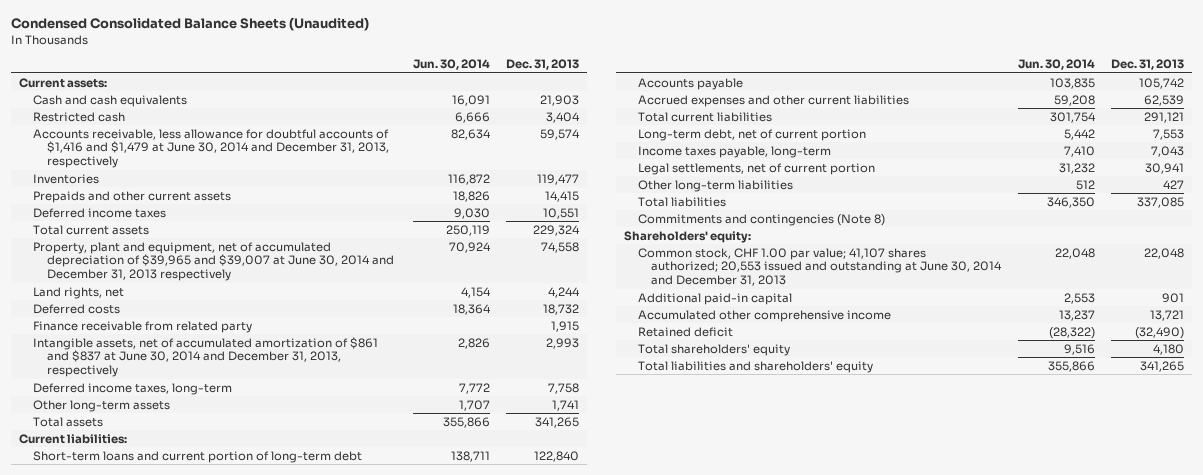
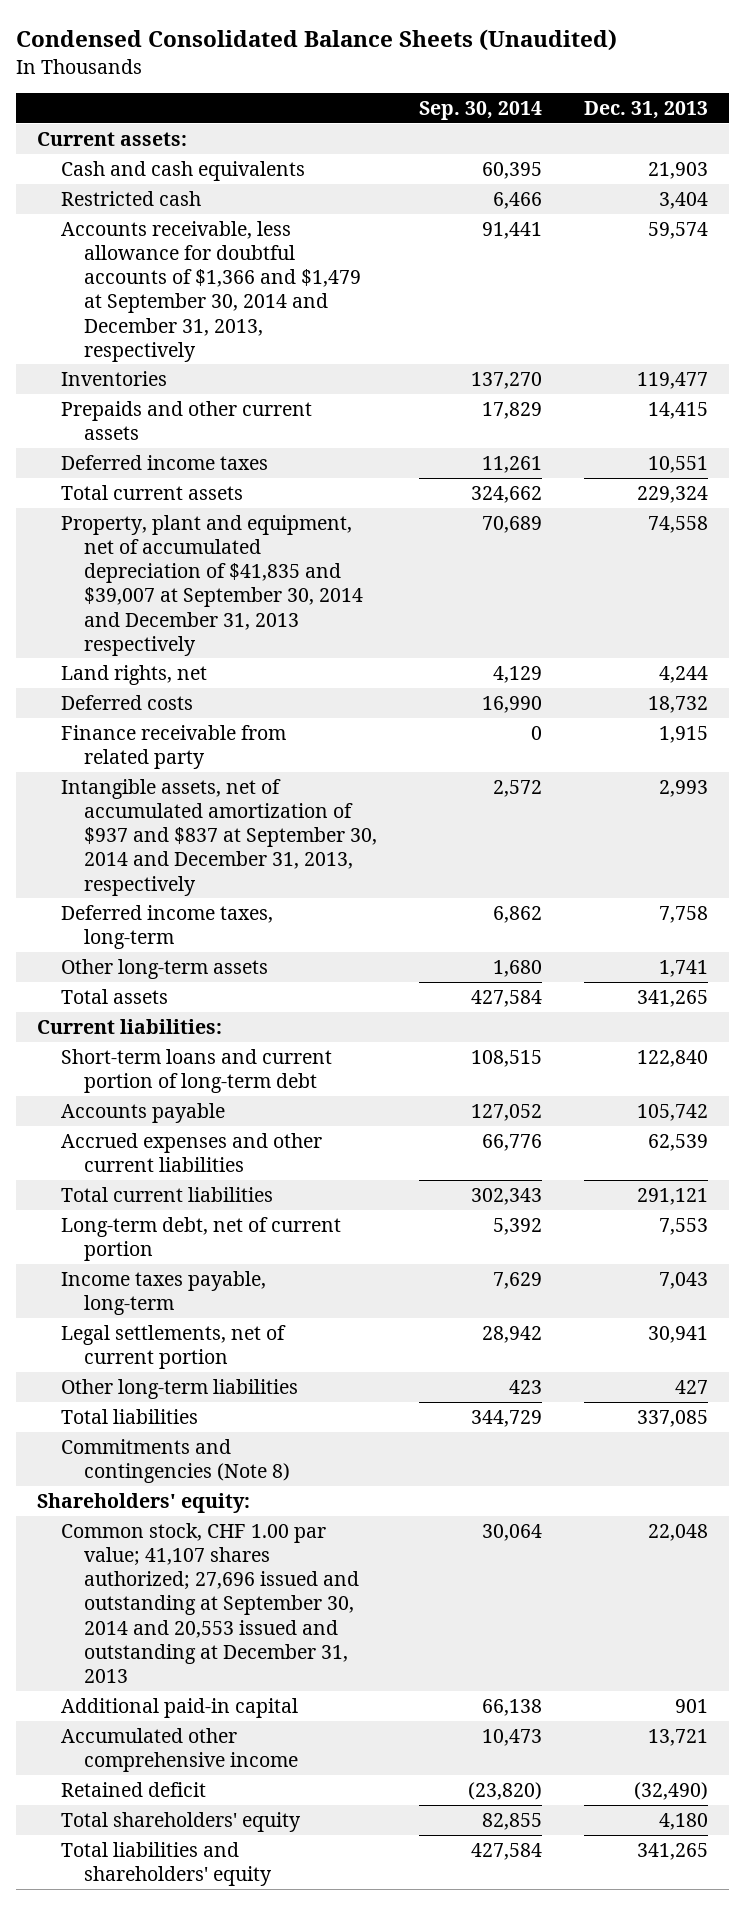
[412,59,490,71] Jun. 30, 2014 -> none
none -> [418,101,542,121] Sep. 30, 2014
[32,128,389,168] Accounts receivable, less allowance for doubtful accounts of $1,416 and $1,479 at June 30, 2014 and December 31, 2013, respectively -> [60,220,361,362] Accounts receivable, less allowance for doubtful accounts of $1,366 and $1,479 at September 30, 2014 and December 31, 2013, respectively
[32,241,394,281] Property, plant and equipment, net of accumulated depreciation of $39,965 and $39,007 at June 30, 2014 and December 31, 2013 respectively -> [60,514,363,656] Property, plant and equipment, net of accumulated depreciation of $41,835 and $39,007 at September 30, 2014 and December 31, 2013 respectively
[32,336,378,377] Intangible assets, net of accumulated amortization of $861 and $837 at June 30, 2014 and December 31, 2013, respectively -> [60,778,377,896] Intangible assets, net of accumulated amortization of $937 and $837 at September 30, 2014 and December 31, 2013, respectively
[637,247,1003,286] Common stock, CHF 1.00 par value; 41,107 shares authorized; 20,553 issued and outstanding at June 30, 2014 and December 31, 2013 -> [60,1522,359,1683] Common stock, CHF 1.00 par value; 41,107 shares authorized; 27,696 issued and outstanding at September 30, 2014 and 20,553 issued and outstanding at December 31, 2013

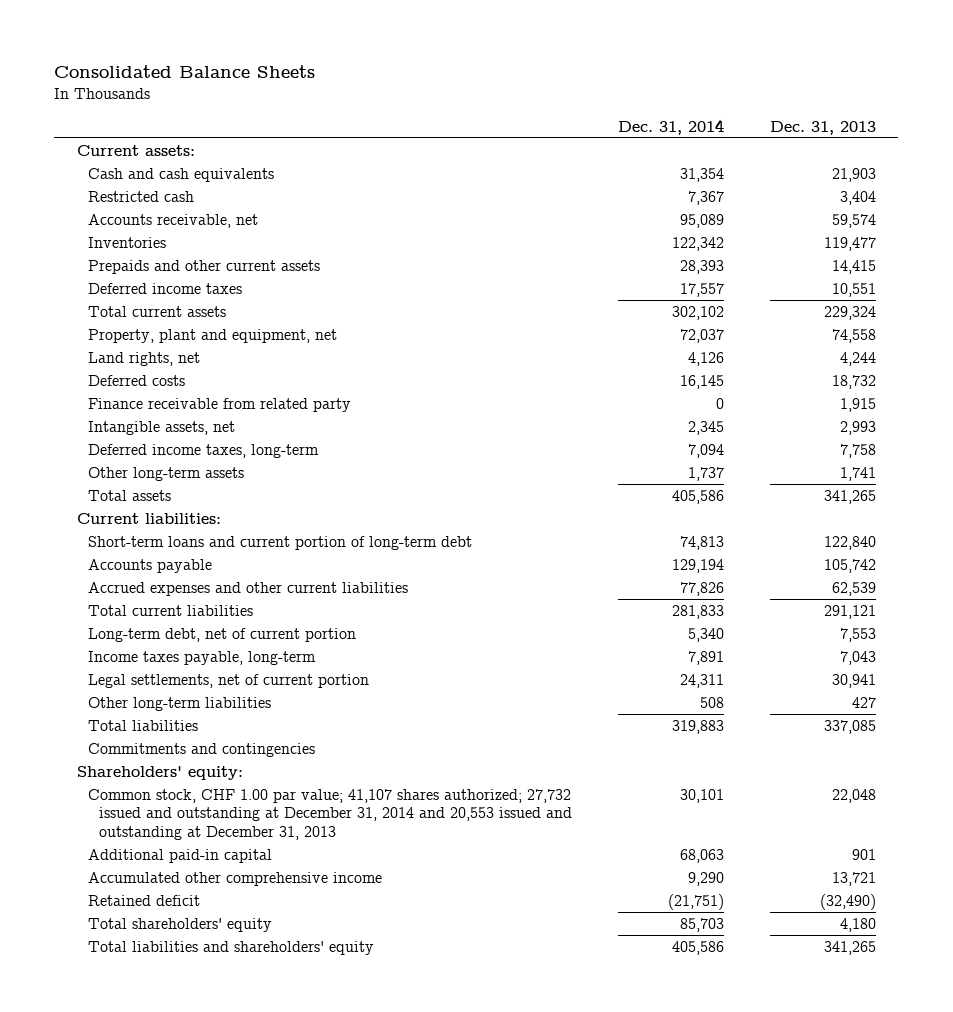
[16,28,618,51] Condensed Consolidated Balance Sheets (Unaudited) -> [54,65,316,79] Consolidated Balance Sheets
[418,101,542,121] Sep. 30, 2014 -> none
none -> [617,118,724,135] Dec. 31, 2014
[60,220,361,362] Accounts receivable, less allowance for doubtful accounts of $1,366 and $1,479 at September 30, 2014 and December 31, 2013, respectively -> [88,213,259,228] Accounts receivable, net
[60,514,363,656] Property, plant and equipment, net of accumulated depreciation of $41,835 and $39,007 at September 30, 2014 and December 31, 2013 respectively -> [88,328,338,343] Property, plant and equipment, net
[60,778,377,896] Intangible assets, net of accumulated amortization of $937 and $837 at September 30, 2014 and December 31, 2013, respectively -> [88,420,236,435] Intangible assets, net
[60,1438,290,1484] Commitments and contingencies (Note 8) -> [88,742,316,757] Commitments and contingencies
[60,1522,359,1683] Common stock, CHF 1.00 par value; 41,107 shares authorized; 27,696 issued and outstanding at September 30, 2014 and 20,553 issued and outstanding at December 31, 2013 -> [88,788,573,840] Common stock, CHF 1.00 par value; 41,107 shares authorized; 27,732 issued and outstanding at December 31, 2014 and 20,553 issued and outstanding at December 31, 2013

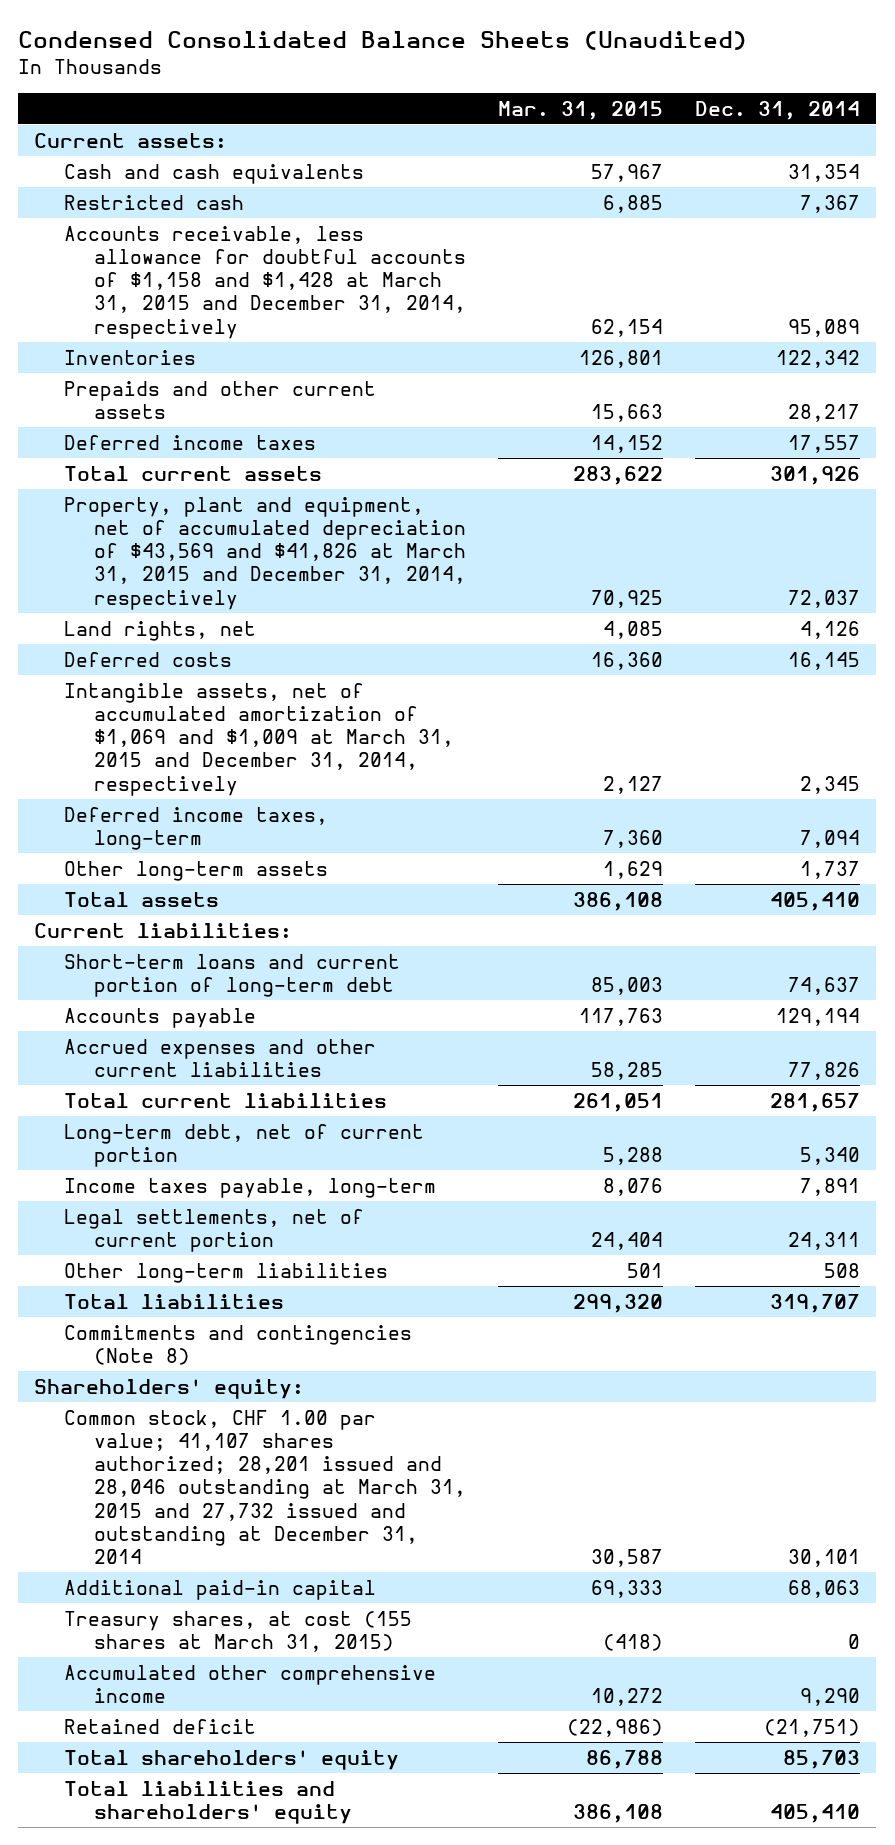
[54,65,316,79] Consolidated Balance Sheets -> [18,31,748,51] Condensed Consolidated Balance Sheets (Unaudited)
[769,120,876,135] Dec. 31, 2013 -> none
none -> [498,100,664,120] Mar. 31, 2015
[88,213,259,228] Accounts receivable, net -> [64,225,467,339] Accounts receivable, less allowance for doubtful accounts of $1,158 and $1,428 at March 31, 2015 and December 31, 2014, respectively
[679,259,724,274] 28,393 -> [788,403,861,422] 28,217
[671,305,724,320] 302,102 -> [770,465,861,485] 301,926
[88,328,338,343] Property, plant and equipment, net -> [64,496,467,610] Property, plant and equipment, net of accumulated depreciation of $43,569 and $41,826 at March 31, 2015 and December 31, 2014, respectively
[88,397,352,412] Finance receivable from related party -> none
[88,420,236,435] Intangible assets, net -> [64,682,455,796] Intangible assets, net of accumulated amortization of $1,069 and $1,009 at March 31, 2015 and December 31, 2014, respectively
[671,489,724,504] 405,586 -> [770,891,861,911] 405,410
[679,535,724,550] 74,813 -> [788,976,861,995] 74,637
[671,604,724,619] 281,833 -> [770,1092,861,1112] 281,657
[671,719,724,734] 319,883 -> [770,1293,861,1313] 319,707
[88,742,316,757] Commitments and contingencies -> [64,1324,413,1365] Commitments and contingencies (Note 8)
[88,788,573,840] Common stock, CHF 1.00 par value; 41,107 shares authorized; 27,732 issued and outstanding at December 31, 2014 and 20,553 issued and outstanding at December 31, 2013 -> [64,1409,467,1565] Common stock, CHF 1.00 par value; 41,107 shares authorized; 28,201 issued and 28,046 outstanding at March 31, 2015 and 27,732 issued and outstanding at December 31, 2014
none -> [64,1610,413,1652] Treasury shares, at cost (155 shares at March 31, 2015)
[671,940,724,955] 405,586 -> [770,1803,861,1823] 405,410

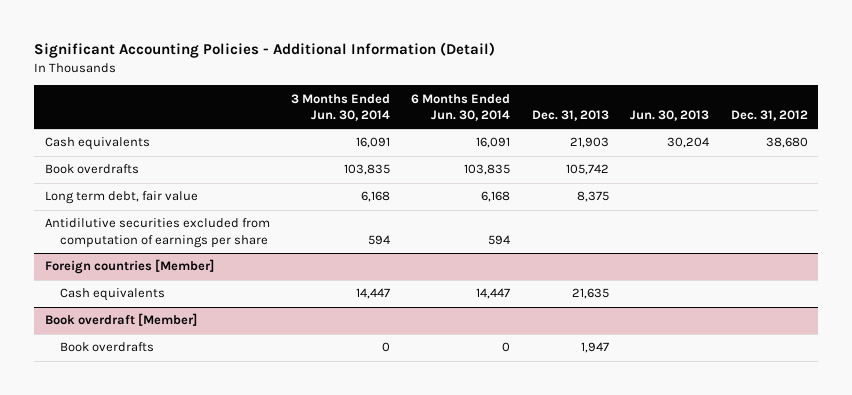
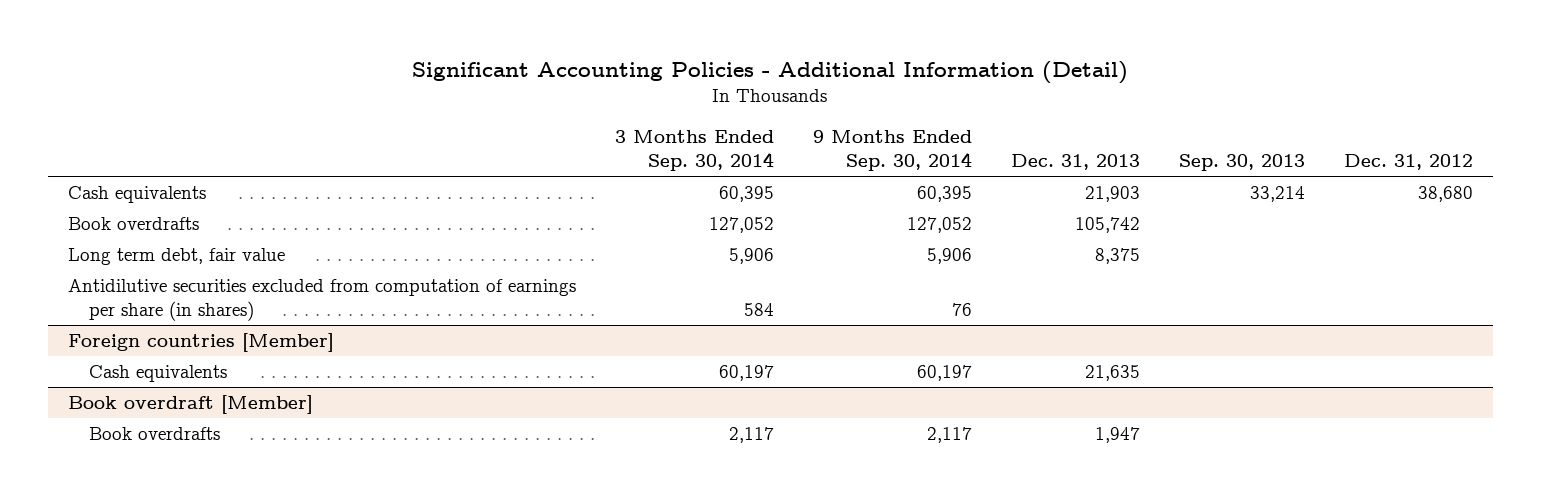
[291,93,391,121] 3 Months Ended Jun. 30, 2014 -> none
[411,93,511,121] 6 Months Ended Jun. 30, 2014 -> none
[630,109,710,121] Jun. 30, 2013 -> none
none -> [614,130,774,171] 3 Months Ended Sep. 30, 2014
none -> [812,130,972,171] 9 Months Ended Sep. 30, 2014
none -> [1178,153,1305,171] Sep. 30, 2013
[44,218,270,248] Antidilutive securities excluded from computation of earnings per share -> [67,279,576,321] Antidilutive securities excluded from computation of earnings per share (in shares)

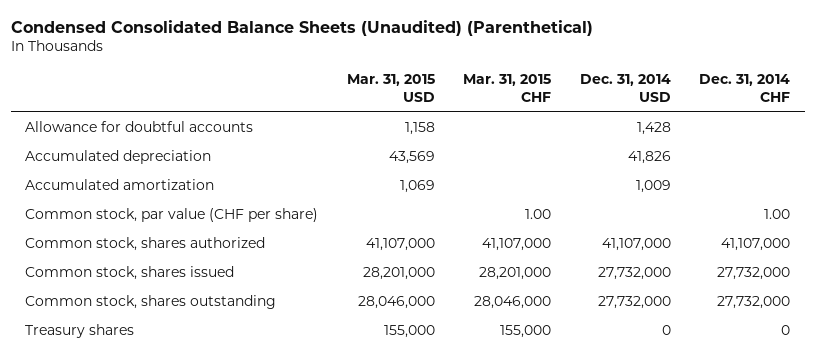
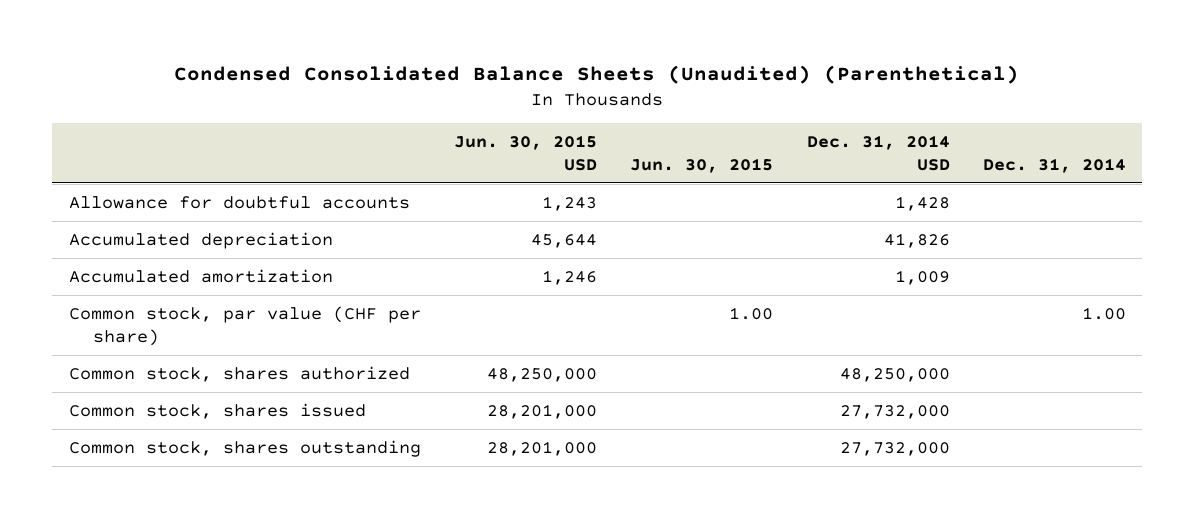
[346,74,435,103] Mar. 31, 2015 USD -> none
[463,74,552,103] Mar. 31, 2015 CHF -> none
[699,74,791,103] Dec. 31, 2014 CHF -> none
none -> [453,135,597,171] Jun. 30, 2015 USD
none -> [630,157,774,173] Jun. 30, 2015
none -> [982,157,1126,173] Dec. 31, 2014
[601,238,671,252] 41,107,000 -> [839,367,950,382] 48,250,000
[25,324,135,339] Treasury shares -> none

